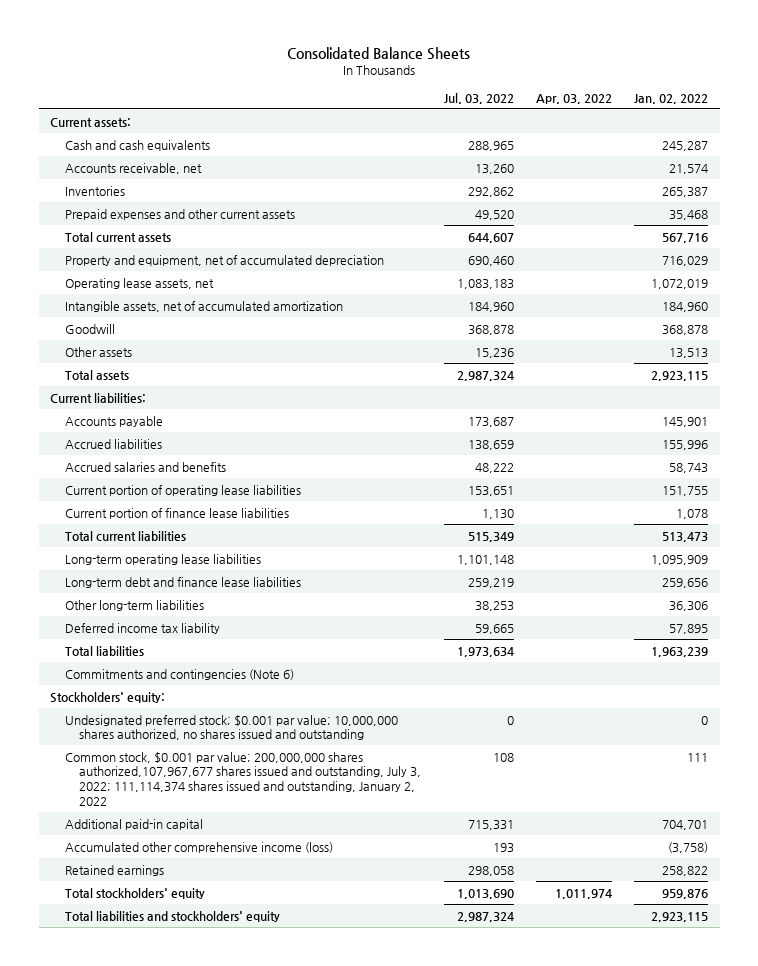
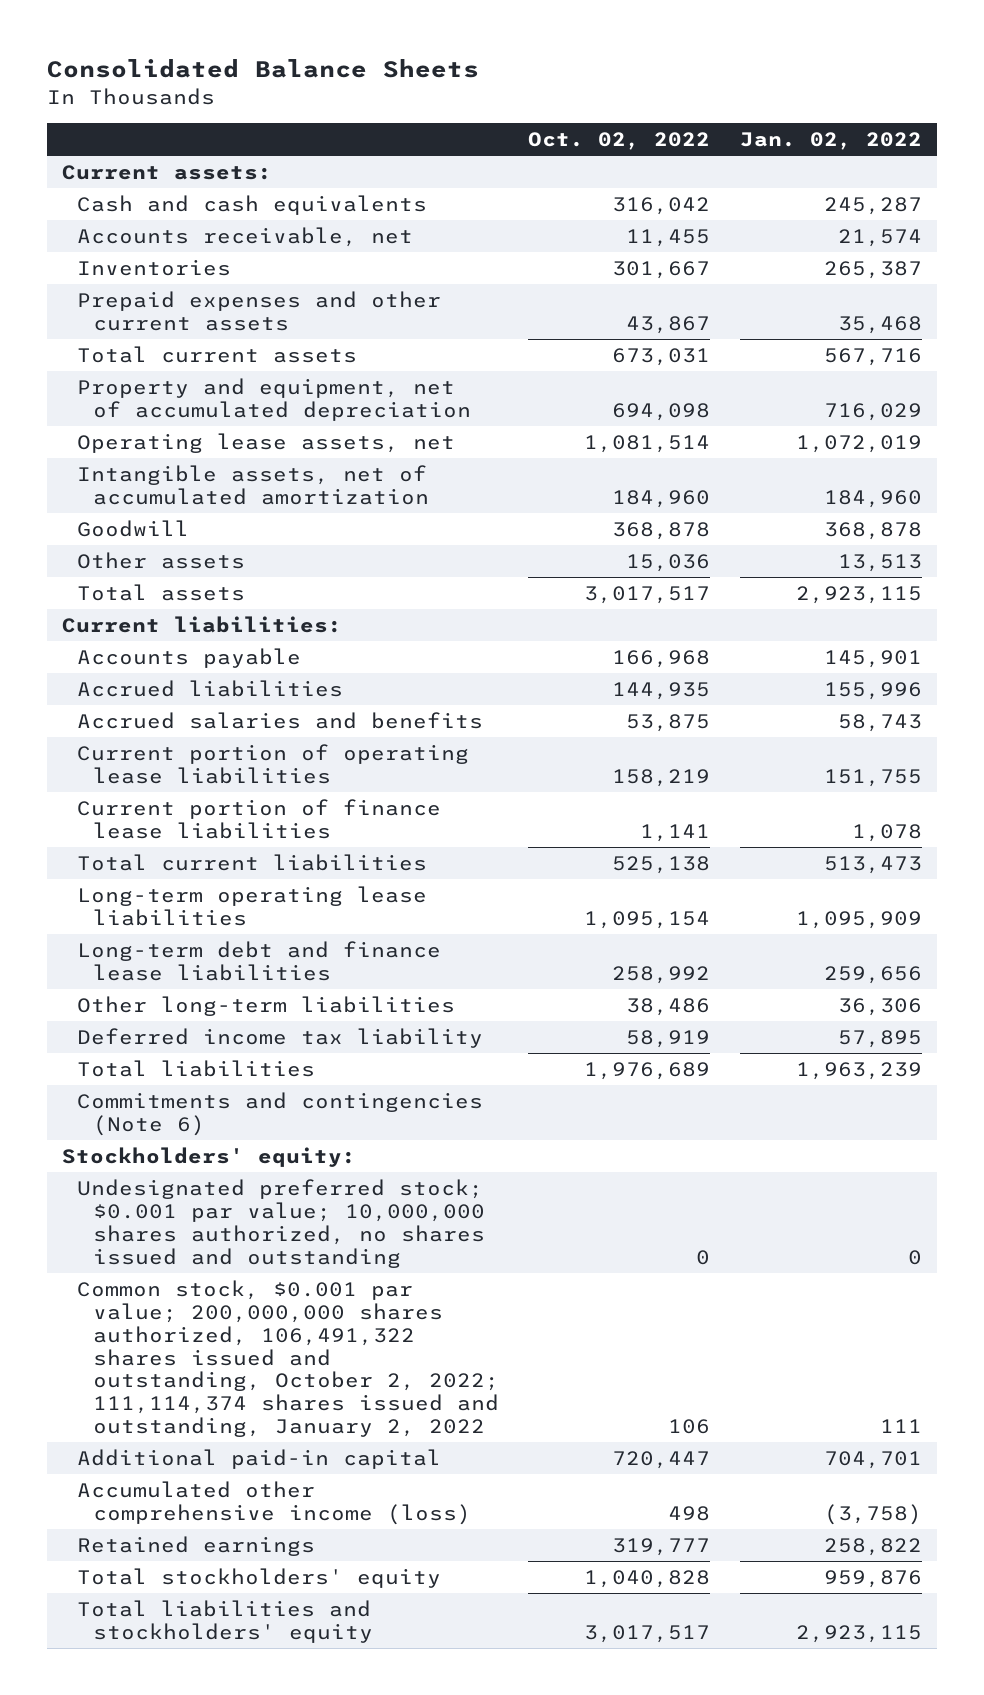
[443,92,514,104] Jul. 03, 2022 -> none
[535,93,612,104] Apr. 03, 2022 -> none
none -> [528,132,711,151] Oct. 02, 2022
[64,751,422,806] Common stock, $0.001 par value; 200,000,000 shares authorized,107,967,677 shares issued and outstanding, July 3, 2022; 111,114,374 shares issued and outstanding, January 2, 2022 -> [77,1279,499,1438] Common stock, $0.001 par value; 200,000,000 shares authorized, 106,491,322 shares issued and outstanding, October 2, 2022; 111,114,374 shares issued and outstanding, January 2, 2022

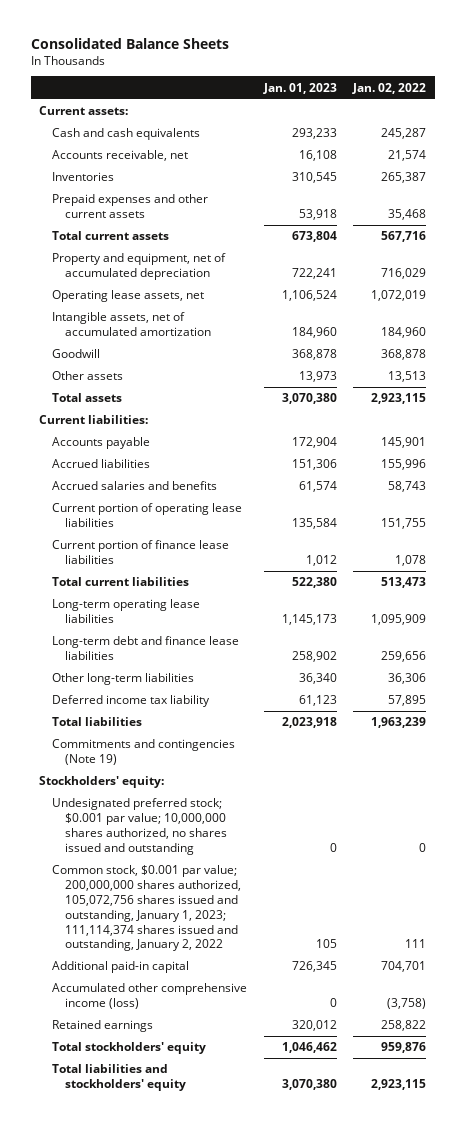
[528,132,711,151] Oct. 02, 2022 -> none
none -> [262,82,337,94] Jan. 01, 2023
[77,1091,484,1136] Commitments and contingencies (Note 6) -> [51,739,235,766] Commitments and contingencies (Note 19)
[77,1279,499,1438] Common stock, $0.001 par value; 200,000,000 shares authorized, 106,491,322 shares issued and outstanding, October 2, 2022; 111,114,374 shares issued and outstanding, January 2, 2022 -> [51,865,241,952] Common stock, $0.001 par value; 200,000,000 shares authorized, 105,072,756 shares issued and outstanding, January 1, 2023; 111,114,374 shares issued and outstanding, January 2, 2022

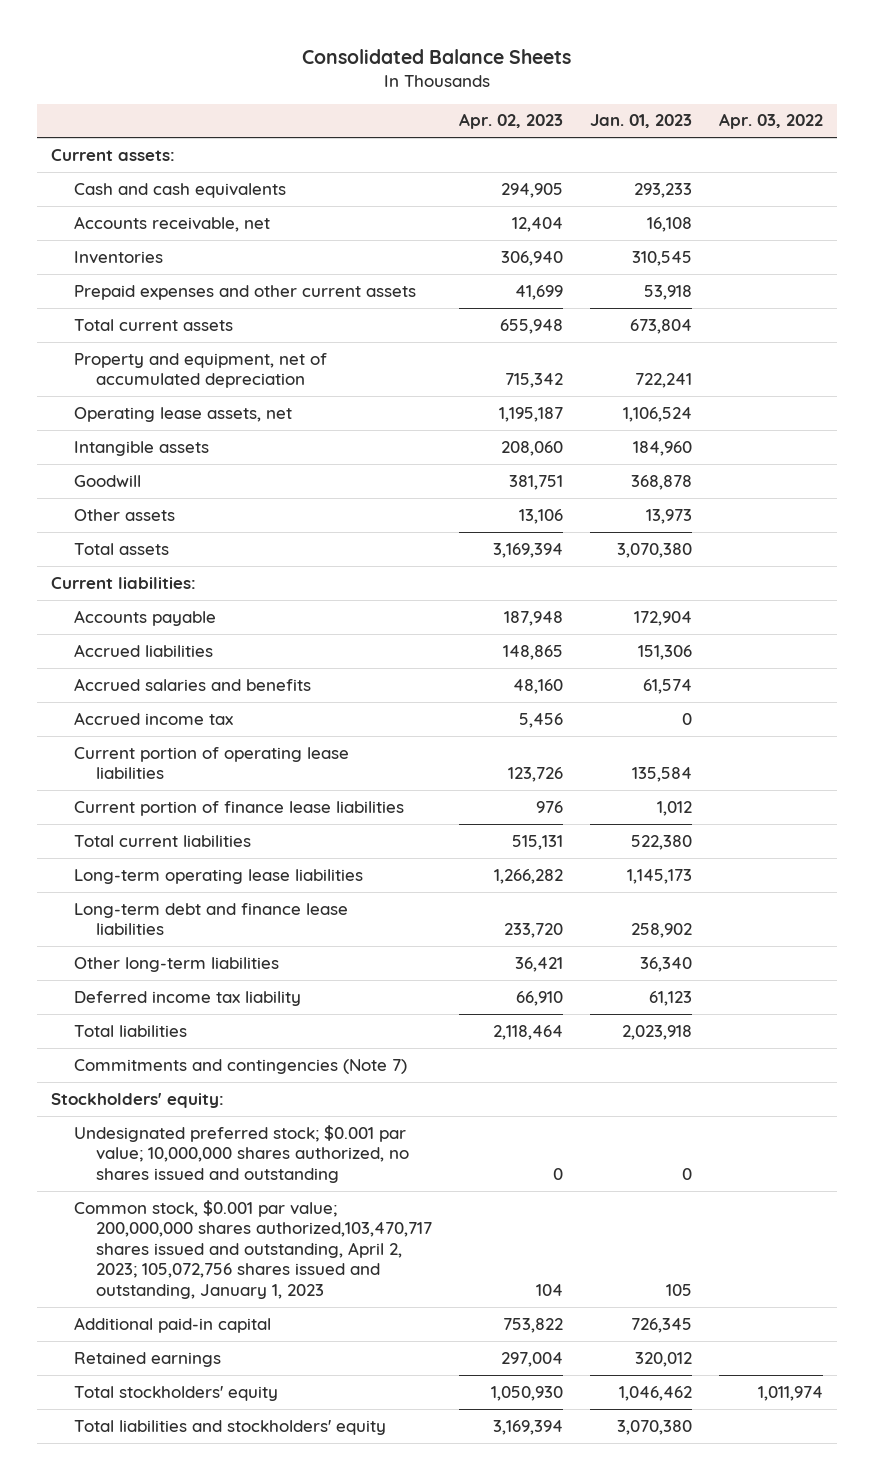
[352,82,427,94] Jan. 02, 2022 -> none
none -> [459,113,564,130] Apr. 02, 2023
none -> [719,113,824,130] Apr. 03, 2022
[51,312,211,337] Intangible assets, net of accumulated amortization -> [73,440,209,456] Intangible assets
none -> [73,711,233,725] Accrued income tax
[51,739,235,766] Commitments and contingencies (Note 19) -> [73,1058,407,1074] Commitments and contingencies (Note 7)
[51,865,241,952] Common stock, $0.001 par value; 200,000,000 shares authorized, 105,072,756 shares issued and outstanding, January 1, 2023; 111,114,374 shares issued and outstanding, January 2, 2022 -> [73,1199,433,1300] Common stock, $0.001 par value; 200,000,000 shares authorized,103,470,717 shares issued and outstanding, April 2, 2023; 105,072,756 shares issued and outstanding, January 1, 2023
[51,983,247,1010] Accumulated other comprehensive income (loss) -> none

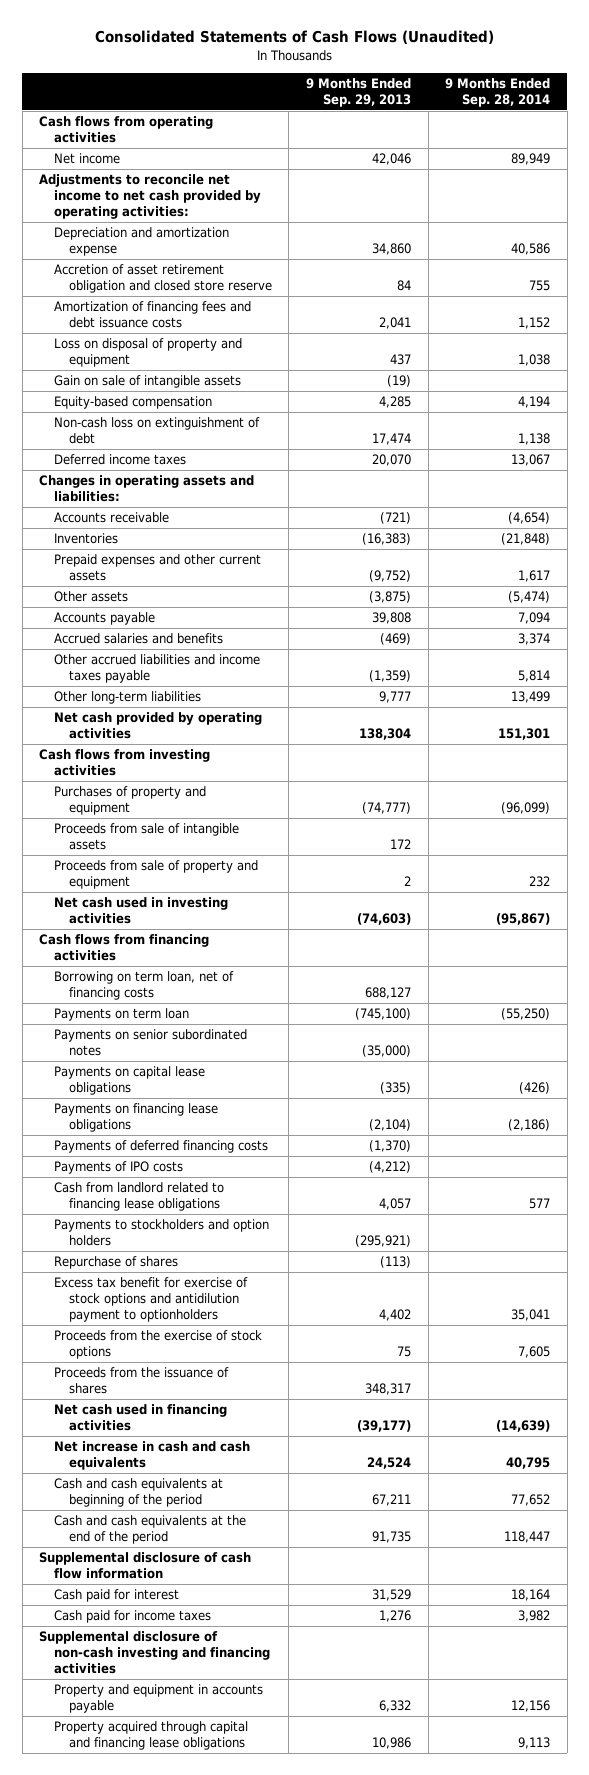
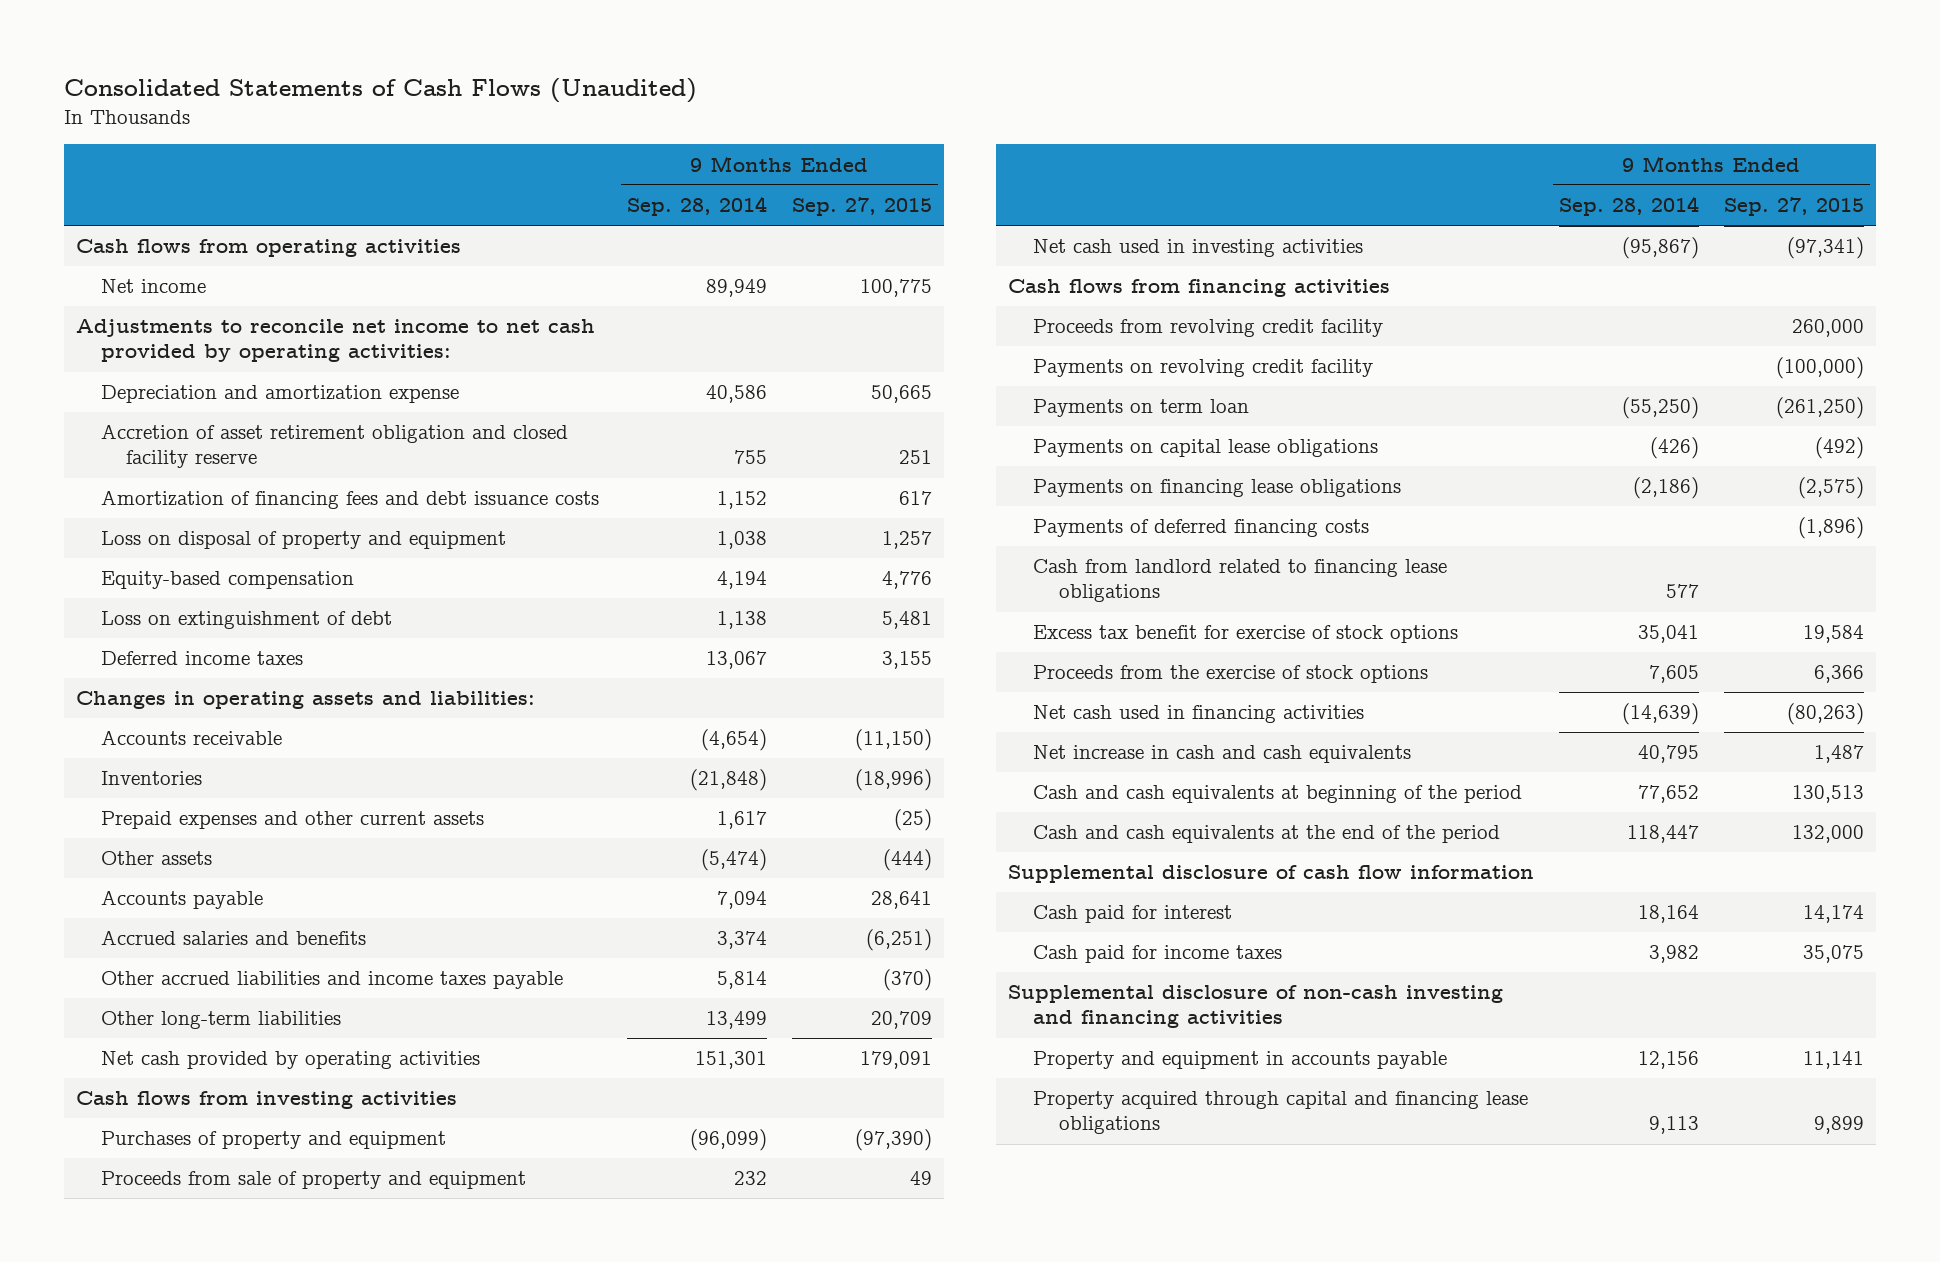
[306,77,412,108] 9 Months Ended Sep. 29, 2013 -> none
none -> [791,197,932,217] Sep. 27, 2015
[53,264,272,294] Accretion of asset retirement obligation and closed store reserve -> [101,424,569,469] Accretion of asset retirement obligation and closed facility reserve
[53,375,241,389] Gain on sale of intangible assets -> none
[53,417,260,445] Non-cash loss on extinguishment of debt -> [101,611,393,630] Loss on extinguishment of debt
[53,823,239,851] Proceeds from sale of intangible assets -> none
[53,971,234,1001] Borrowing on term loan, net of financing costs -> none
none -> [1033,319,1384,338] Proceeds from revolving credit facility
none -> [1033,359,1374,378] Payments on revolving credit facility
[53,1029,247,1057] Payments on senior subordinated notes -> none
[53,1161,183,1175] Payments of IPO costs -> none
[53,1219,269,1247] Payments to stockholders and option holders -> none
[53,1256,178,1270] Repurchase of shares -> none
[53,1277,248,1323] Excess tax benefit for exercise of stock options and antidilution payment to optionholders -> [1033,625,1459,644] Excess tax benefit for exercise of stock options
[53,1367,229,1395] Proceeds from the issuance of shares -> none

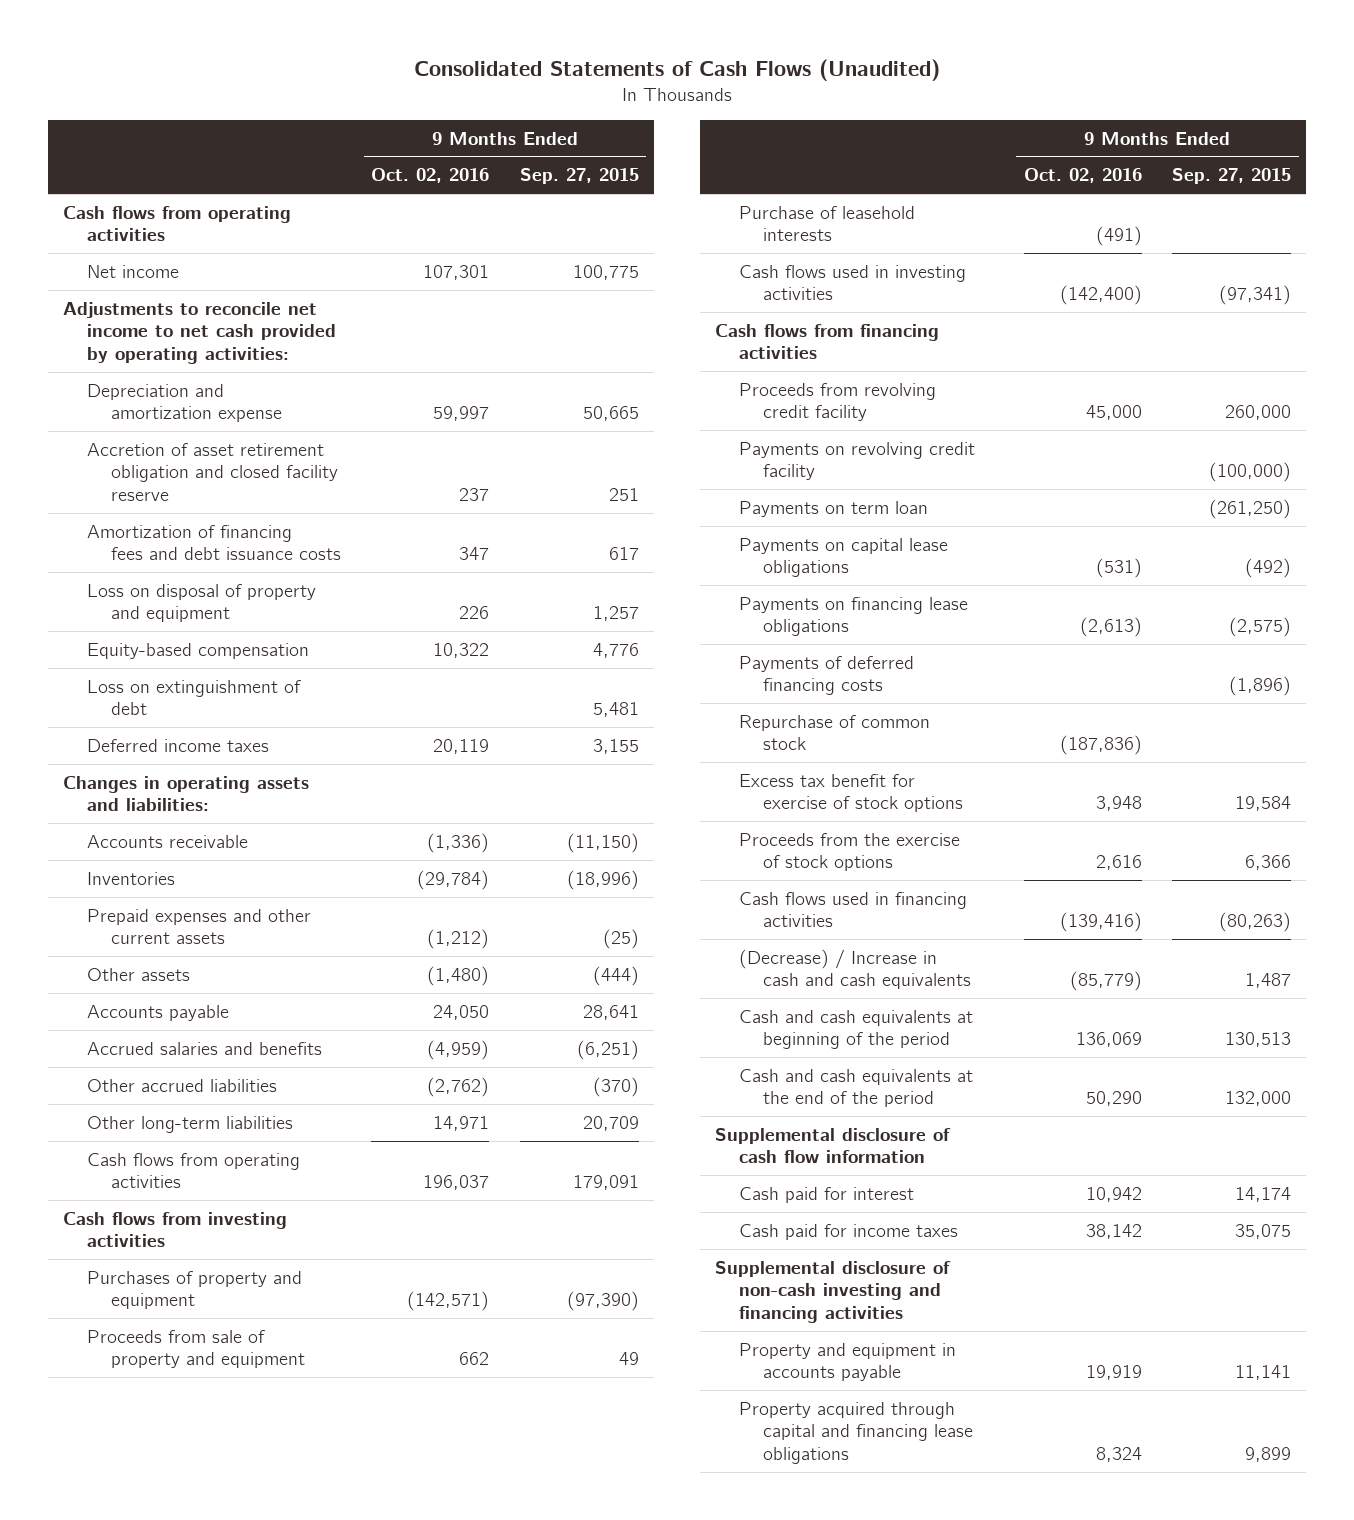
[626,196,767,217] Sep. 28, 2014 -> none
none -> [371,168,490,184] Oct. 02, 2016
[101,971,564,990] Other accrued liabilities and income taxes payable -> [86,1078,277,1092] Other accrued liabilities
[101,1051,481,1070] Net cash provided by operating activities -> [86,1152,300,1189] Cash flows from operating activities
none -> [739,205,916,242] Purchase of leasehold interests
[1033,239,1364,258] Net cash used in investing activities -> [739,264,967,301] Cash flows used in investing activities
[1033,559,1448,603] Cash from landlord related to financing lease obligations -> none
none -> [739,714,931,751] Repurchase of common stock
[1033,705,1365,724] Net cash used in financing activities -> [739,891,968,928] Cash flows used in financing activities
[1033,745,1412,764] Net increase in cash and cash equivalents -> [739,948,972,990] (Decrease) / Increase in cash and cash equivalents

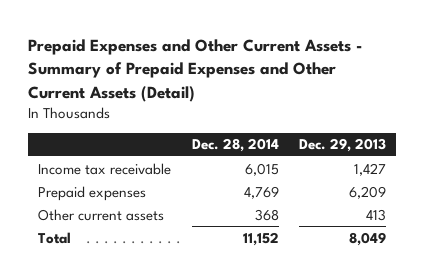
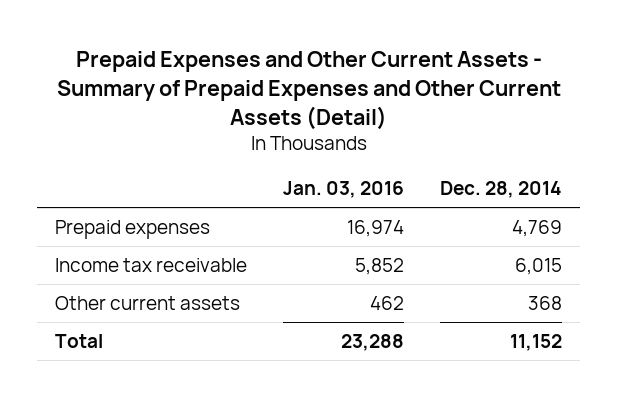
[298,138,386,153] Dec. 29, 2013 -> none
none -> [283,180,405,198] Jan. 03, 2016
[38,162,172,175] Income tax receivable -> [55,257,248,272] Income tax receivable

